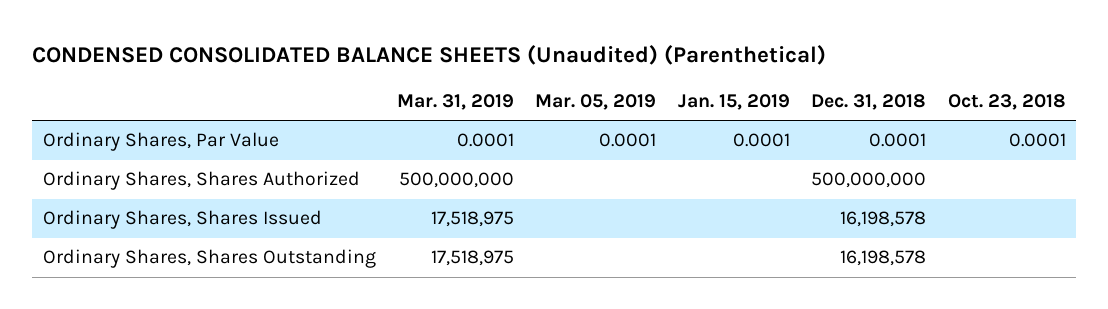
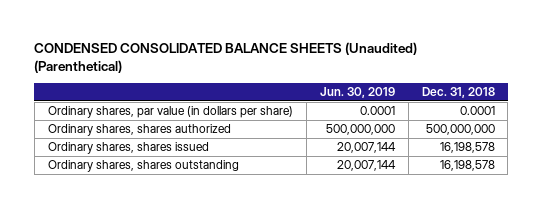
[396,93,514,110] Mar. 31, 2019 -> none
[535,93,657,110] Mar. 05, 2019 -> none
[677,93,790,110] Jan. 15, 2019 -> none
[947,93,1066,110] Oct. 23, 2018 -> none
none -> [319,87,395,99] Jun. 30, 2019
[42,132,279,152] Ordinary Shares, Par Value -> [47,106,293,119] Ordinary shares, par value (in dollars per share)
[42,171,360,191] Ordinary Shares, Shares Authorized -> [47,124,231,137] Ordinary shares, shares authorized
[42,210,322,230] Ordinary Shares, Shares Issued -> [47,142,209,155] Ordinary shares, shares issued
[42,249,376,269] Ordinary Shares, Shares Outstanding -> [47,160,239,173] Ordinary shares, shares outstanding

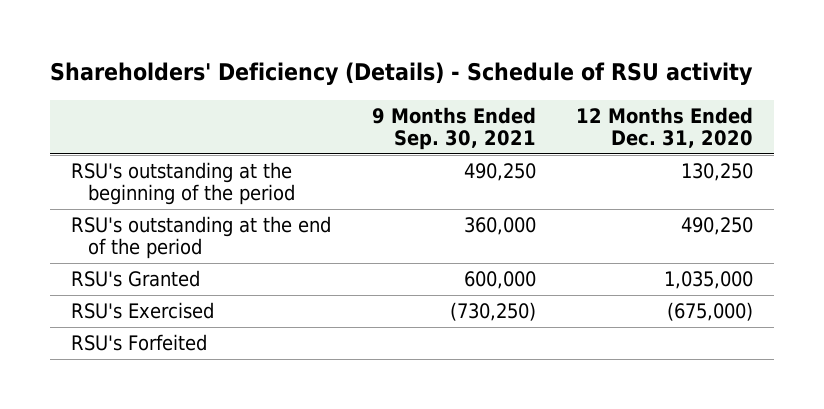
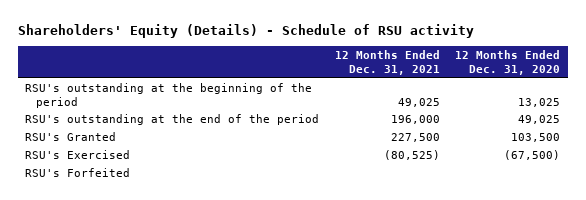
[50,62,754,86] Shareholders' Deficiency (Details) - Schedule of RSU activity -> [17,24,474,39] Shareholders' Equity (Details) - Schedule of RSU activity
[371,106,536,151] 9 Months Ended Sep. 30, 2021 -> none
none -> [334,50,440,75] 12 Months Ended Dec. 31, 2021
[681,162,754,181] 130,250 -> [518,97,561,107] 13,025
[681,216,754,235] 490,250 -> [518,114,561,124] 49,025
[664,270,754,289] 1,035,000 -> [511,132,561,142] 103,500
[667,301,754,321] (675,000) -> [504,149,561,160] (67,500)

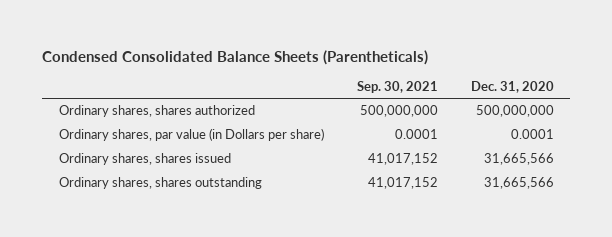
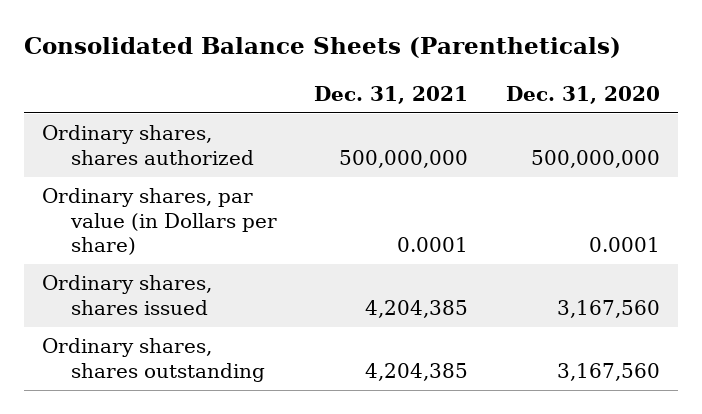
[42,50,429,66] Condensed Consolidated Balance Sheets (Parentheticals) -> [23,37,621,59] Consolidated Balance Sheets (Parentheticals)
[356,81,438,94] Sep. 30, 2021 -> none
none -> [314,85,469,104] Dec. 31, 2021
[483,153,554,166] 31,665,566 -> [556,299,660,318] 3,167,560
[483,177,554,190] 31,665,566 -> [556,362,660,381] 3,167,560

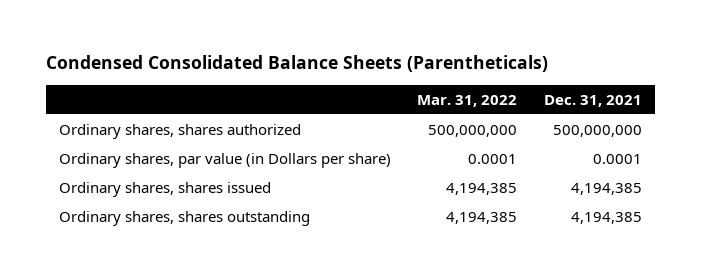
[23,37,621,59] Consolidated Balance Sheets (Parentheticals) -> [45,55,548,73] Condensed Consolidated Balance Sheets (Parentheticals)
[505,85,660,104] Dec. 31, 2020 -> none
none -> [417,94,518,107] Mar. 31, 2022
[365,299,469,318] 4,204,385 -> [570,183,642,196] 4,194,385
[365,362,469,381] 4,204,385 -> [570,212,642,225] 4,194,385

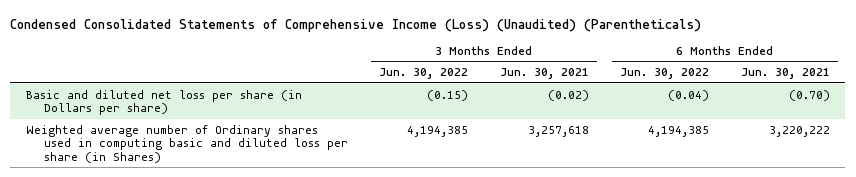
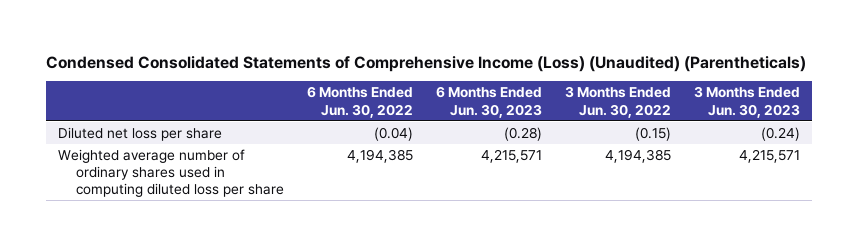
[499,68,589,80] Jun. 30, 2021 -> none
[740,68,830,80] Jun. 30, 2021 -> none
none -> [436,86,543,118] 6 Months Ended Jun. 30, 2023
none -> [694,86,801,118] 3 Months Ended Jun. 30, 2023
[26,89,303,116] Basic and diluted net loss per share (in Dollars per share) -> [57,126,222,141] Diluted net loss per share
[26,124,348,163] Weighted average number of Ordinary shares used in computing basic and diluted loss per share (in Shares) -> [57,148,285,198] Weighted average number of ordinary shares used in computing diluted loss per share

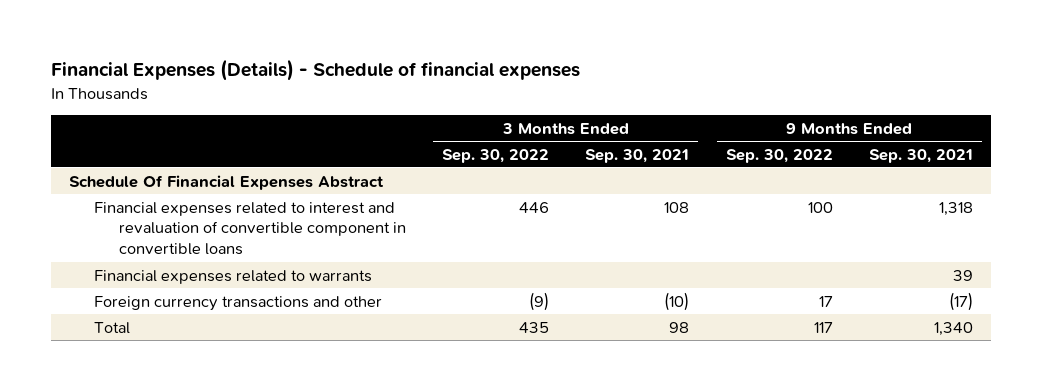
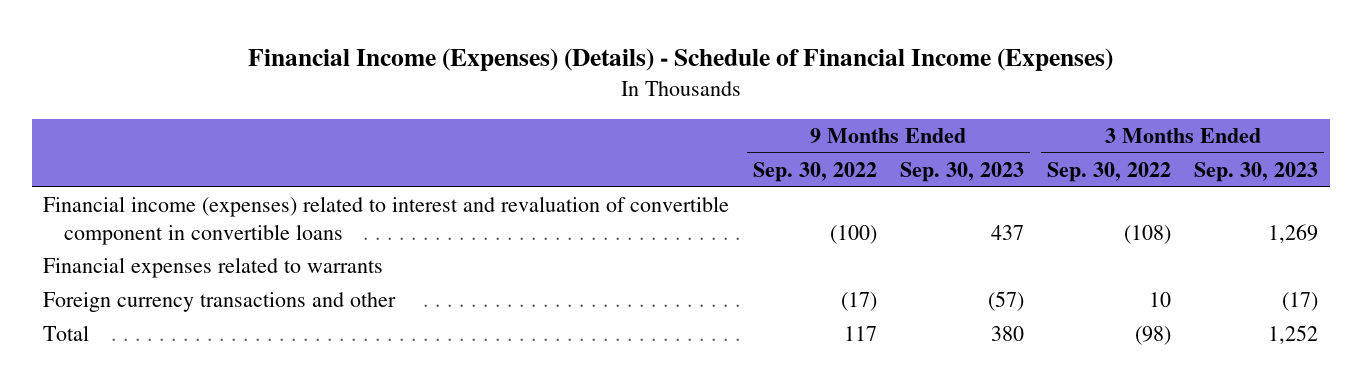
[50,59,580,82] Financial Expenses (Details) - Schedule of financial expenses -> [247,48,1113,72] Financial Income (Expenses) (Details) - Schedule of Financial Income (Expenses)
[585,148,690,163] Sep. 30, 2021 -> none
[868,148,973,163] Sep. 30, 2021 -> none
none -> [899,162,1024,183] Sep. 30, 2023
none -> [1194,162,1319,183] Sep. 30, 2023
[68,174,384,190] Schedule Of Financial Expenses Abstract -> none
[93,201,406,256] Financial expenses related to interest and revaluation of convertible component in convertible loans -> [43,196,730,245] Financial income (expenses) related to interest and revaluation of convertible component in convertible loans
[519,201,550,213] 446 -> [1124,224,1172,244] (108)
[807,201,833,213] 100 -> [829,224,877,244] (100)
[529,291,550,311] (9) -> [1149,292,1172,308] 10
[818,295,833,307] 17 -> [840,292,877,312] (17)
[519,321,550,333] 435 -> [1135,326,1172,346] (98)

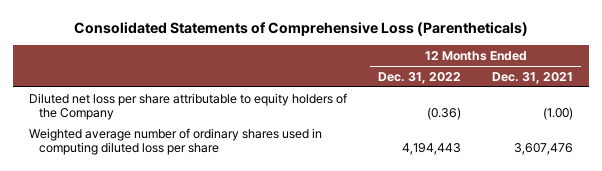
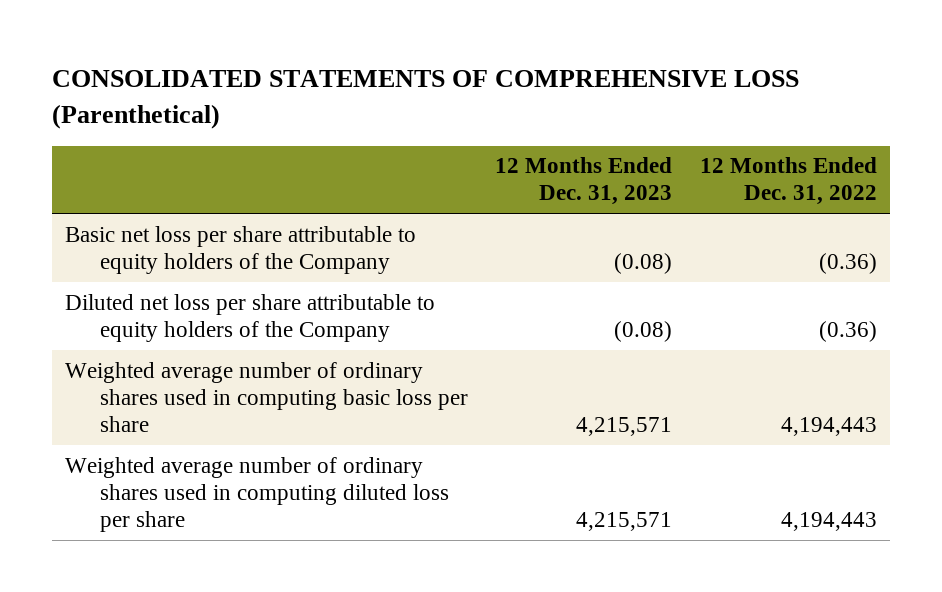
[74,21,529,36] Consolidated Statements of Comprehensive Loss (Parentheticals) -> [51,70,799,129] CONSOLIDATED STATEMENTS OF COMPREHENSIVE LOSS (Parenthetical)
[492,71,574,84] Dec. 31, 2021 -> none
none -> [495,157,673,206] 12 Months Ended Dec. 31, 2023
none -> [65,225,417,274] Basic net loss per share attributable to equity holders of the Company
none -> [65,361,469,432] Weighted average number of ordinary shares used in computing basic loss per share

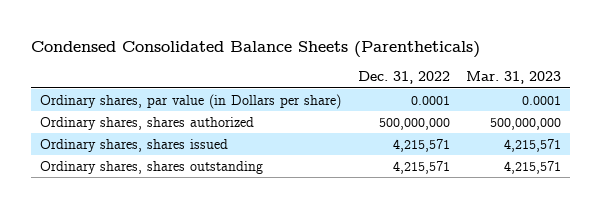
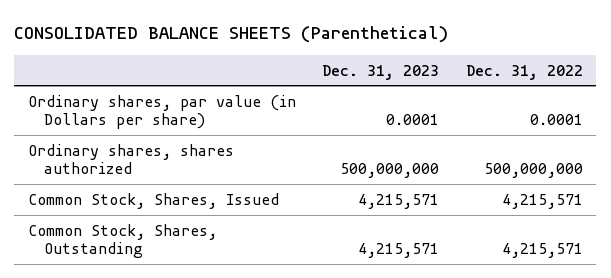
[31,41,481,59] Condensed Consolidated Balance Sheets (Parentheticals) -> [14,26,449,44] CONSOLIDATED BALANCE SHEETS (Parenthetical)
[466,71,562,85] Mar. 31, 2023 -> none
none -> [322,64,440,80] Dec. 31, 2023
[39,138,228,152] Ordinary shares, shares issued -> [27,192,279,209] Common Stock, Shares, Issued
[39,160,263,174] Ordinary shares, shares outstanding -> [27,223,217,259] Common Stock, Shares, Outstanding

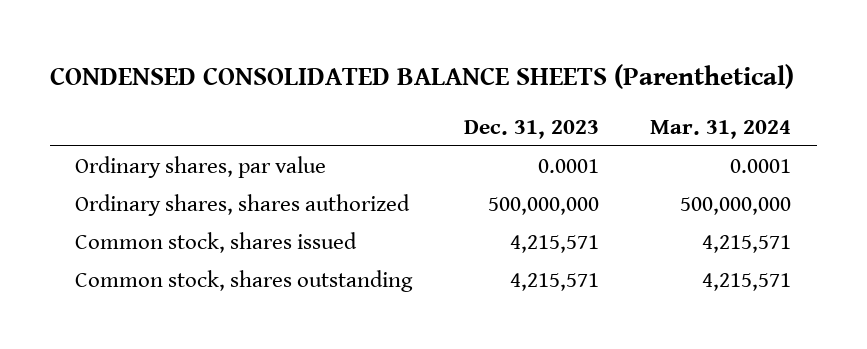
[14,26,449,44] CONSOLIDATED BALANCE SHEETS (Parenthetical) -> [49,64,794,90] CONDENSED CONSOLIDATED BALANCE SHEETS (Parenthetical)
[465,64,583,80] Dec. 31, 2022 -> none
none -> [650,119,792,139] Mar. 31, 2024
[27,94,296,130] Ordinary shares, par value (in Dollars per share) -> [75,156,327,179] Ordinary shares, par value
[27,192,279,209] Common Stock, Shares, Issued -> [75,232,358,254] Common stock, shares issued
[27,223,217,259] Common Stock, Shares, Outstanding -> [75,270,414,293] Common stock, shares outstanding

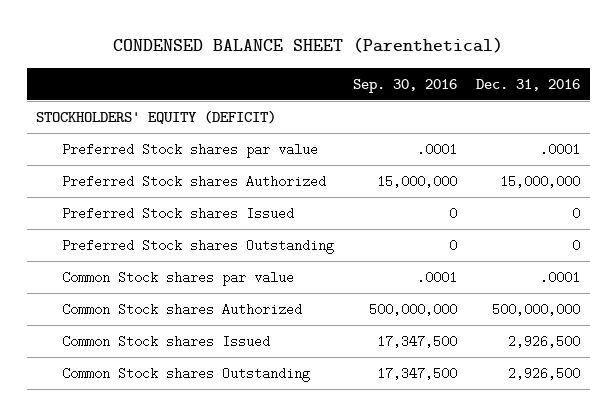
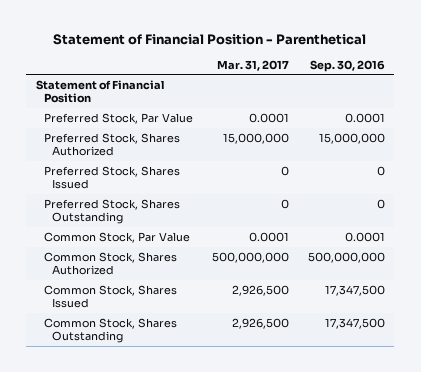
[113,37,504,54] CONDENSED BALANCE SHEET (Parenthetical) -> [53,33,367,45] Statement of Financial Position - Parenthetical
[475,78,580,91] Dec. 31, 2016 -> none
none -> [216,59,289,71] Mar. 31, 2017
[36,110,277,125] STOCKHOLDERS' EQUITY (DEFICIT) -> none
none -> [35,79,164,104] Statement of Financial Position
[61,143,318,159] Preferred Stock shares par value -> [43,112,193,124] Preferred Stock, Par Value
[416,143,457,157] .0001 -> [344,112,385,123] 0.0001
[61,175,326,189] Preferred Stock shares Authorized -> [43,132,180,157] Preferred Stock, Shares Authorized
[61,207,294,221] Preferred Stock shares Issued -> [43,165,180,190] Preferred Stock, Shares Issued
[61,239,334,255] Preferred Stock shares Outstanding -> [43,198,180,225] Preferred Stock, Shares Outstanding
[61,271,294,287] Common Stock shares par value -> [43,231,190,243] Common Stock, Par Value
[416,271,457,285] .0001 -> [344,231,385,242] 0.0001
[61,303,302,317] Common Stock shares Authorized -> [43,251,177,276] Common Stock, Shares Authorized
[61,335,270,349] Common Stock shares Issued -> [43,284,177,309] Common Stock, Shares Issued
[61,367,310,383] Common Stock shares Outstanding -> [43,317,177,344] Common Stock, Shares Outstanding

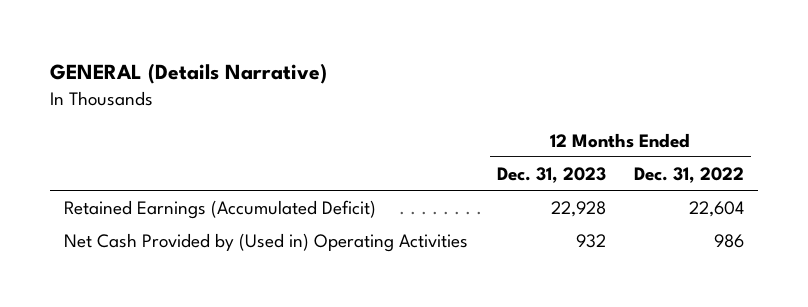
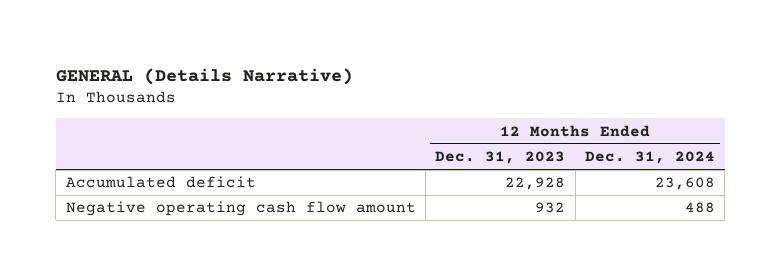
[634,166,745,183] Dec. 31, 2022 -> none
none -> [584,151,715,165] Dec. 31, 2024
[64,199,377,219] Retained Earnings (Accumulated Deficit) -> [65,176,256,189] Accumulated deficit
[64,232,469,252] Net Cash Provided by (Used in) Operating Activities -> [65,201,416,217] Negative operating cash flow amount

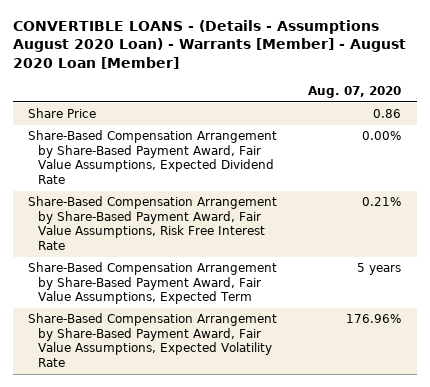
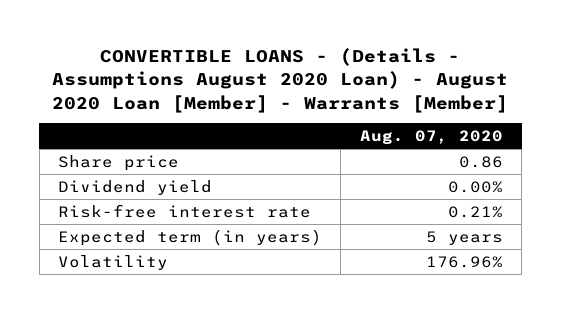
[12,20,406,69] CONVERTIBLE LOANS - (Details - Assumptions August 2020 Loan) - Warrants [Member] - August 2020 Loan [Member] -> [52,48,509,113] CONVERTIBLE LOANS - (Details - Assumptions August 2020 Loan) - August 2020 Loan [Member] - Warrants [Member]
[28,108,97,119] Share Price -> [58,154,180,171] Share price
[28,130,278,184] Share-Based Compensation Arrangement by Share-Based Payment Award, Fair Value Assumptions, Expected Dividend Rate -> [58,179,213,195] Dividend yield
[28,196,278,250] Share-Based Compensation Arrangement by Share-Based Payment Award, Fair Value Assumptions, Risk Free Interest Rate -> [58,203,312,218] Risk-free interest rate
[28,262,278,305] Share-Based Compensation Arrangement by Share-Based Payment Award, Fair Value Assumptions, Expected Term -> [58,228,323,246] Expected term (in years)
[28,313,278,367] Share-Based Compensation Arrangement by Share-Based Payment Award, Fair Value Assumptions, Expected Volatility Rate -> [58,254,169,270] Volatility

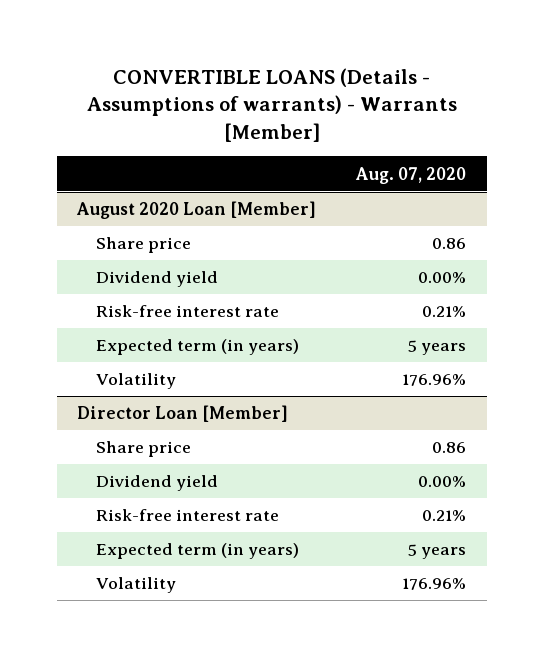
[52,48,509,113] CONVERTIBLE LOANS - (Details - Assumptions August 2020 Loan) - August 2020 Loan [Member] - Warrants [Member] -> [86,67,457,142] CONVERTIBLE LOANS (Details - Assumptions of warrants) - Warrants [Member]
none -> [75,201,316,220] August 2020 Loan [Member]
none -> [76,405,288,423] Director Loan [Member]
none -> [96,441,192,458] Share price
none -> [96,475,219,492] Dividend yield
none -> [96,509,280,522] Risk-free interest rate
none -> [96,543,300,560] Expected term (in years)
none -> [96,577,177,594] Volatility

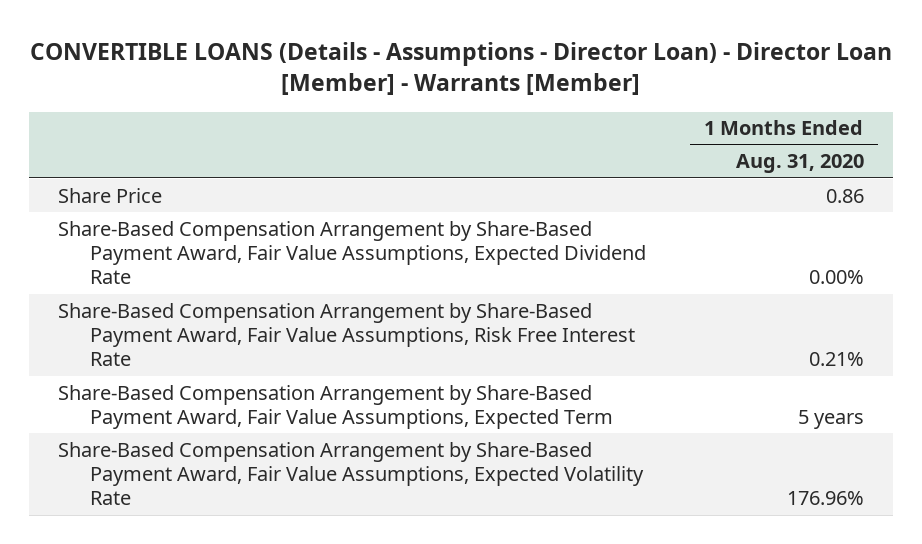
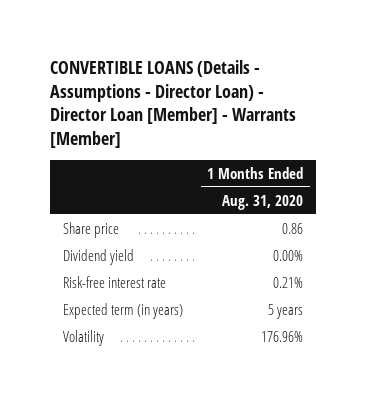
[58,187,163,203] Share Price -> [62,221,119,238] Share price
[58,220,647,285] Share-Based Compensation Arrangement by Share-Based Payment Award, Fair Value Assumptions, Expected Dividend Rate -> [62,248,134,265] Dividend yield
[58,302,636,367] Share-Based Compensation Arrangement by Share-Based Payment Award, Fair Value Assumptions, Risk Free Interest Rate -> [62,275,166,288] Risk-free interest rate
[58,384,614,430] Share-Based Compensation Arrangement by Share-Based Payment Award, Fair Value Assumptions, Expected Term -> [62,302,183,319] Expected term (in years)
[58,441,645,506] Share-Based Compensation Arrangement by Share-Based Payment Award, Fair Value Assumptions, Expected Volatility Rate -> [62,329,104,346] Volatility

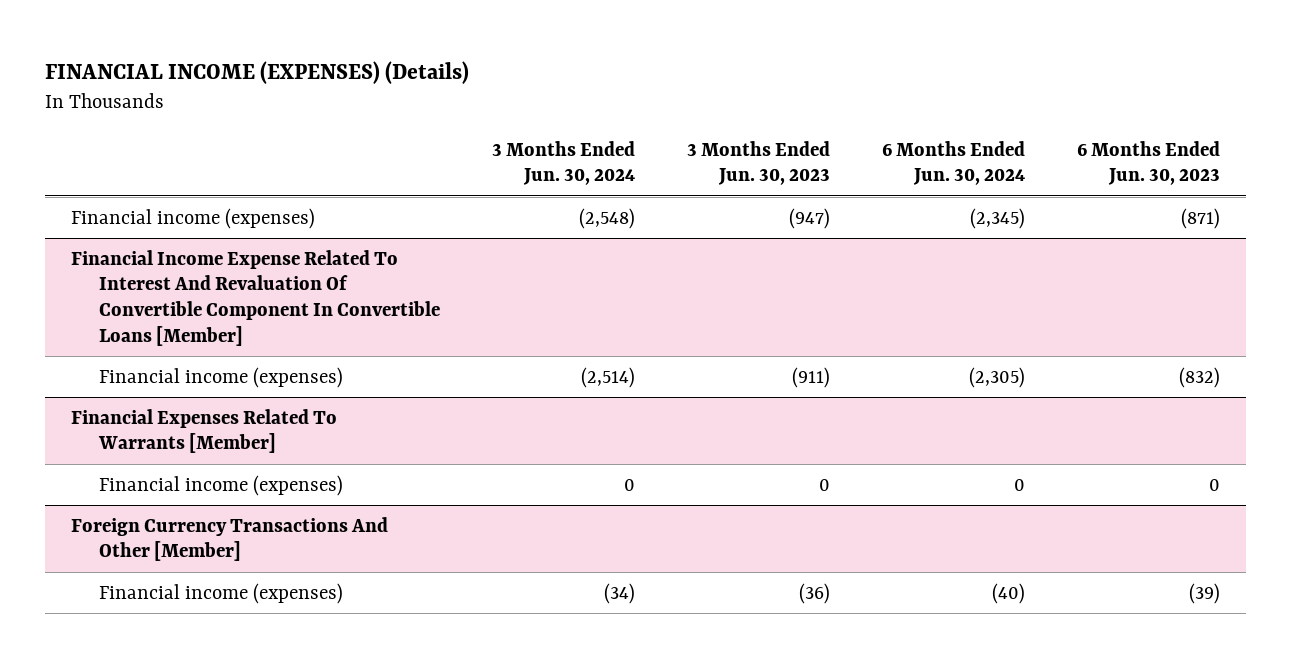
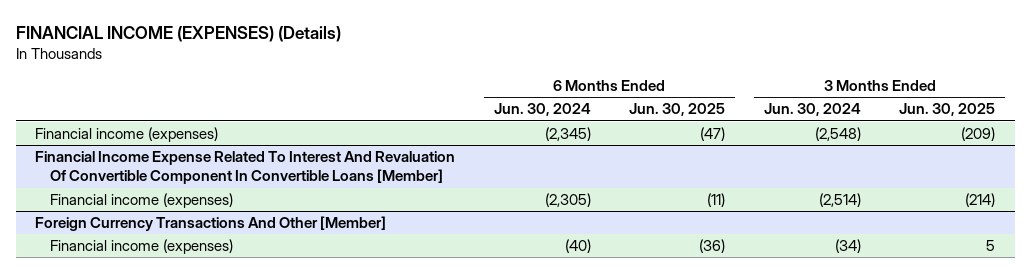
[686,140,830,186] 3 Months Ended Jun. 30, 2023 -> none
[1076,140,1220,186] 6 Months Ended Jun. 30, 2023 -> none
none -> [629,103,726,117] Jun. 30, 2025
none -> [899,103,996,117] Jun. 30, 2025
[71,408,338,454] Financial Expenses Related To Warrants [Member] -> none
[99,474,344,496] Financial income (expenses) -> none

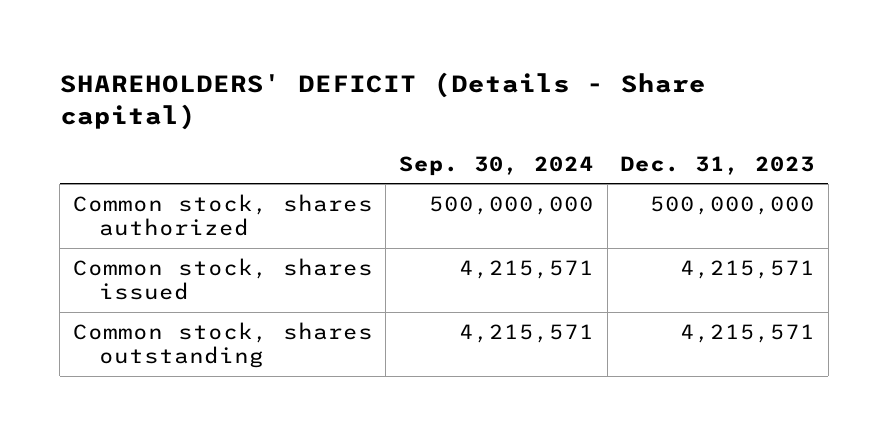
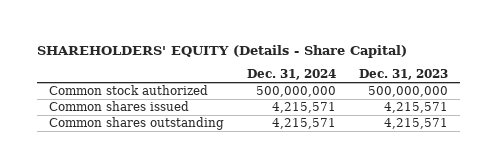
[59,71,706,130] SHAREHOLDERS' DEFICIT (Details - Share capital) -> [37,44,408,58] SHAREHOLDERS' EQUITY (Details - Share Capital)
[399,155,595,176] Sep. 30, 2024 -> none
none -> [246,69,336,81] Dec. 31, 2024
[72,193,373,237] Common stock, shares authorized -> [48,85,208,96] Common stock authorized
[72,257,373,301] Common stock, shares issued -> [48,101,189,112] Common shares issued
[72,321,373,369] Common stock, shares outstanding -> [48,117,224,131] Common shares outstanding

